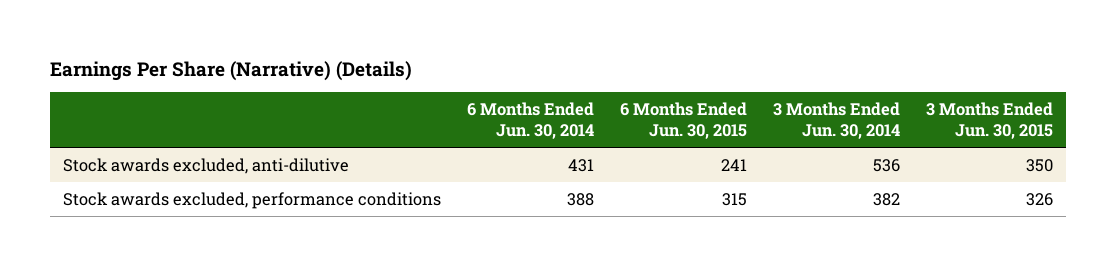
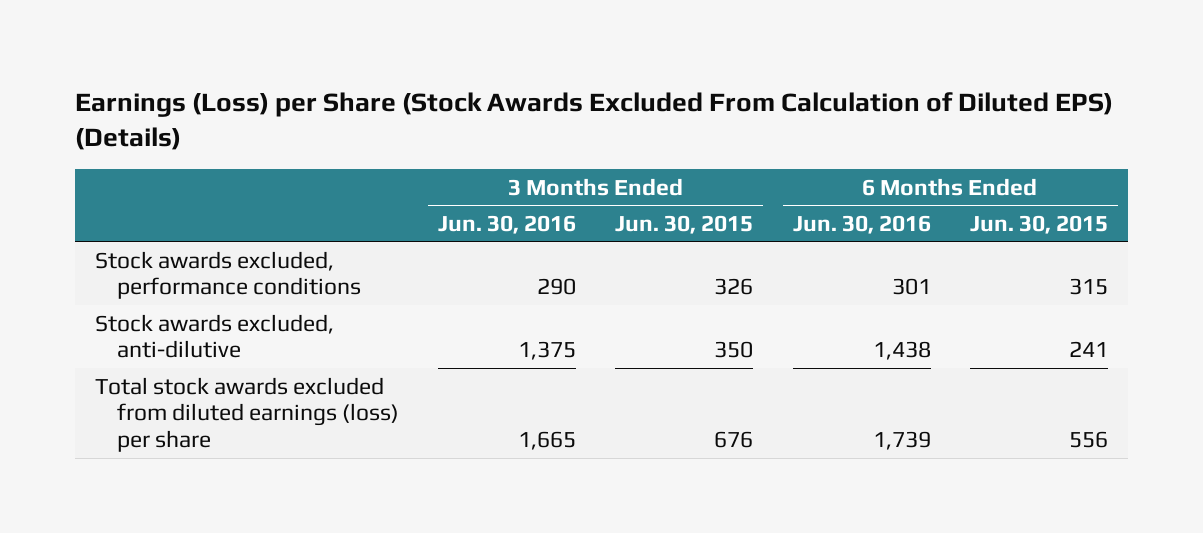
[49,60,412,81] Earnings Per Share (Narrative) (Details) -> [75,91,1114,151] Earnings (Loss) per Share (Stock Awards Excluded From Calculation of Diluted EPS) (Details)
[466,102,594,140] 6 Months Ended Jun. 30, 2014 -> none
[772,102,900,140] 3 Months Ended Jun. 30, 2014 -> none
none -> [437,214,576,234] Jun. 30, 2016
none -> [792,214,931,234] Jun. 30, 2016
[62,157,349,174] Stock awards excluded, anti-dilutive -> [94,313,334,359] Stock awards excluded, anti-dilutive
none -> [94,376,399,453] Total stock awards excluded from diluted earnings (loss) per share

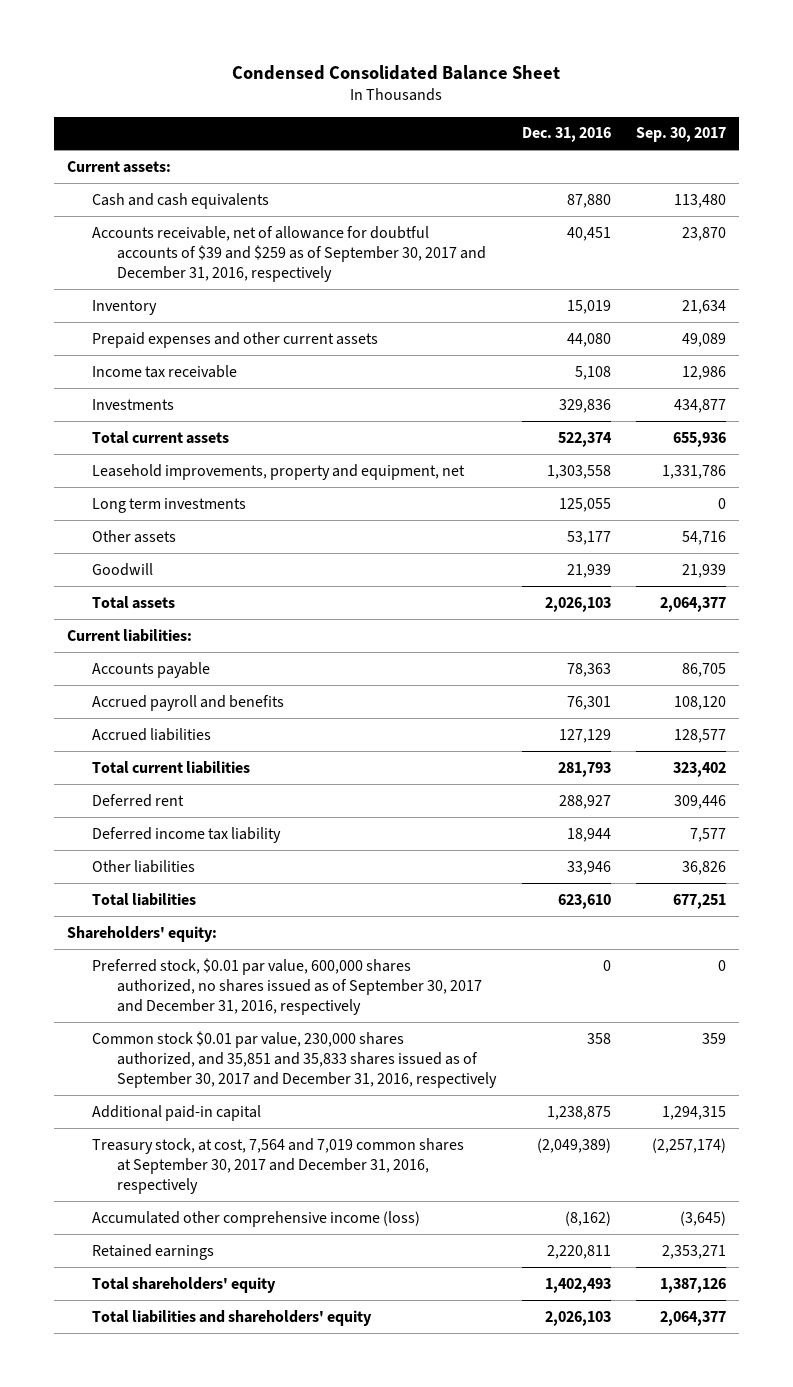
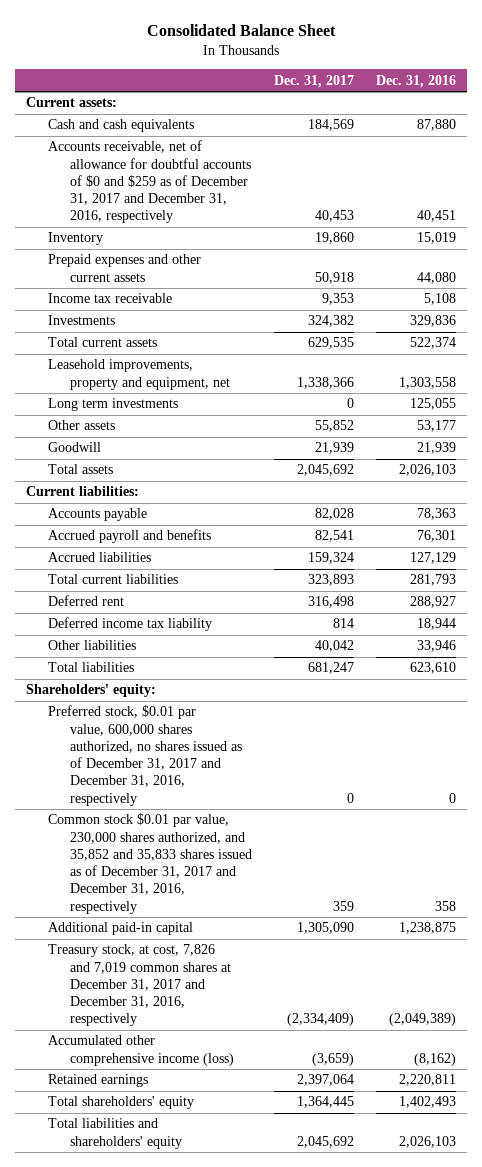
[232,64,561,80] Condensed Consolidated Balance Sheet -> [146,24,336,37] Consolidated Balance Sheet
[636,127,727,143] Sep. 30, 2017 -> none
none -> [274,74,355,88] Dec. 31, 2017
[91,225,486,283] Accounts receivable, net of allowance for doubtful accounts of $39 and $259 as of September 30, 2017 and December 31, 2016, respectively -> [47,140,251,224] Accounts receivable, net of allowance for doubtful accounts of $0 and $259 as of December 31, 2017 and December 31, 2016, respectively
[91,957,482,1016] Preferred stock, $0.01 par value, 600,000 shares authorized, no shares issued as of September 30, 2017 and December 31, 2016, respectively -> [47,705,242,806] Preferred stock, $0.01 par value, 600,000 shares authorized, no shares issued as of December 31, 2017 and December 31, 2016, respectively
[91,1030,497,1089] Common stock $0.01 par value, 230,000 shares authorized, and 35,851 and 35,833 shares issued as of September 30, 2017 and December 31, 2016, respectively -> [47,813,252,914] Common stock $0.01 par value, 230,000 shares authorized, and 35,852 and 35,833 shares issued as of December 31, 2017 and December 31, 2016, respectively
[91,1137,464,1195] Treasury stock, at cost, 7,564 and 7,019 common shares at September 30, 2017 and December 31, 2016, respectively -> [47,944,231,1027] Treasury stock, at cost, 7,826 and 7,019 common shares at December 31, 2017 and December 31, 2016, respectively

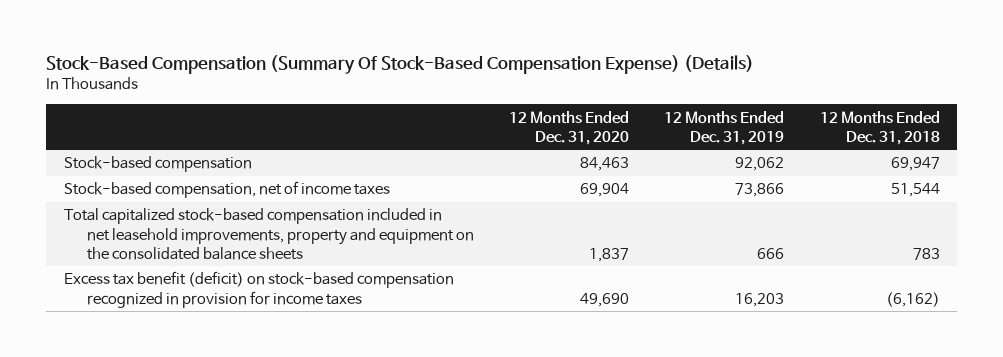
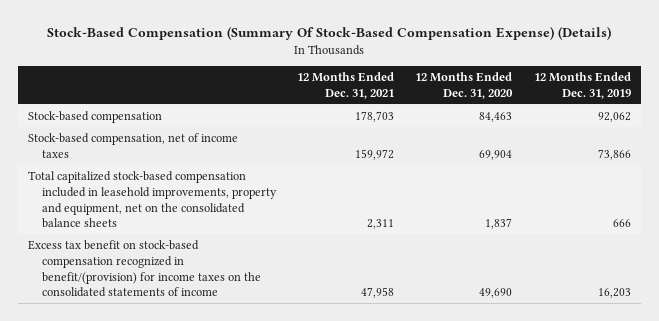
[819,110,940,145] 12 Months Ended Dec. 31, 2018 -> none
none -> [297,71,395,99] 12 Months Ended Dec. 31, 2021
[63,208,474,260] Total capitalized stock-based compensation included in net leasehold improvements, property and equipment on the consolidated balance sheets -> [28,171,277,229] Total capitalized stock-based compensation included in leasehold improvements, property and equipment, net on the consolidated balance sheets
[63,271,454,308] Excess tax benefit (deficit) on stock-based compensation recognized in provision for income taxes -> [28,240,261,298] Excess tax benefit on stock-based compensation recognized in benefit/(provision) for income taxes on the consolidated statements of income

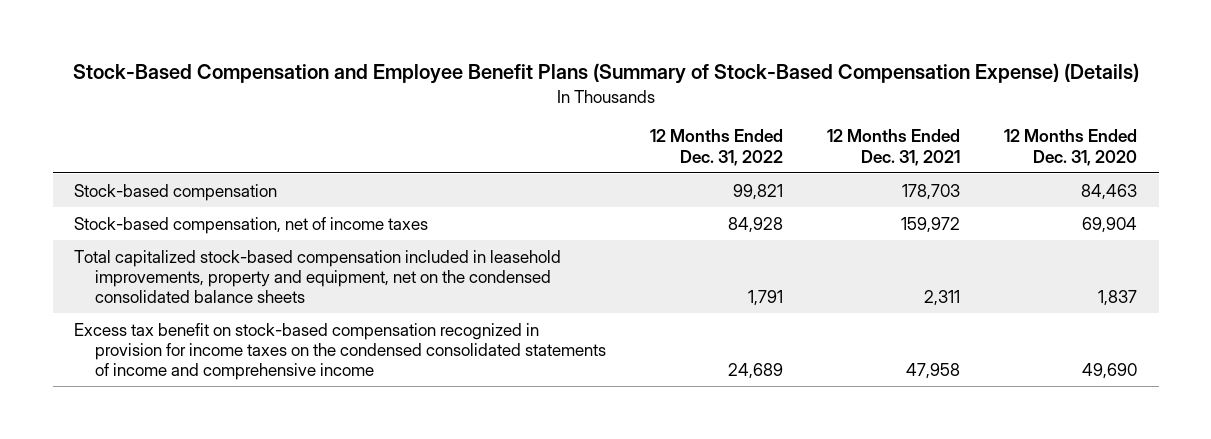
[47,25,612,40] Stock-Based Compensation (Summary Of Stock-Based Compensation Expense) (Details) -> [72,63,1139,85] Stock-Based Compensation and Employee Benefit Plans (Summary of Stock-Based Compensation Expense) (Details)
[533,71,631,99] 12 Months Ended Dec. 31, 2019 -> none
none -> [650,129,784,166] 12 Months Ended Dec. 31, 2022
[28,171,277,229] Total capitalized stock-based compensation included in leasehold improvements, property and equipment, net on the consolidated balance sheets -> [74,249,562,304] Total capitalized stock-based compensation included in leasehold improvements, property and equipment, net on the condensed consolidated balance sheets
[28,240,261,298] Excess tax benefit on stock-based compensation recognized in benefit/(provision) for income taxes on the consolidated statements of income -> [74,322,607,381] Excess tax benefit on stock-based compensation recognized in provision for income taxes on the condensed consolidated statements of income and comprehensive income

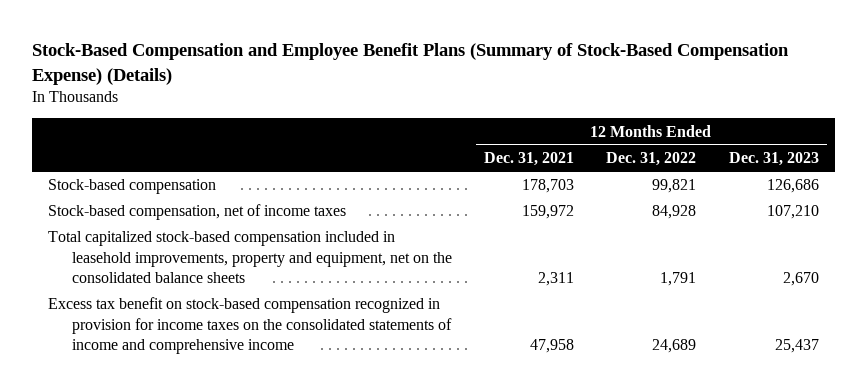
[1003,129,1137,166] 12 Months Ended Dec. 31, 2020 -> none
none -> [728,152,819,167] Dec. 31, 2023
[74,249,562,304] Total capitalized stock-based compensation included in leasehold improvements, property and equipment, net on the condensed consolidated balance sheets -> [47,231,452,283] Total capitalized stock-based compensation included in leasehold improvements, property and equipment, net on the consolidated balance sheets
[74,322,607,381] Excess tax benefit on stock-based compensation recognized in provision for income taxes on the condensed consolidated statements of income and comprehensive income -> [47,297,452,354] Excess tax benefit on stock-based compensation recognized in provision for income taxes on the consolidated statements of income and comprehensive income

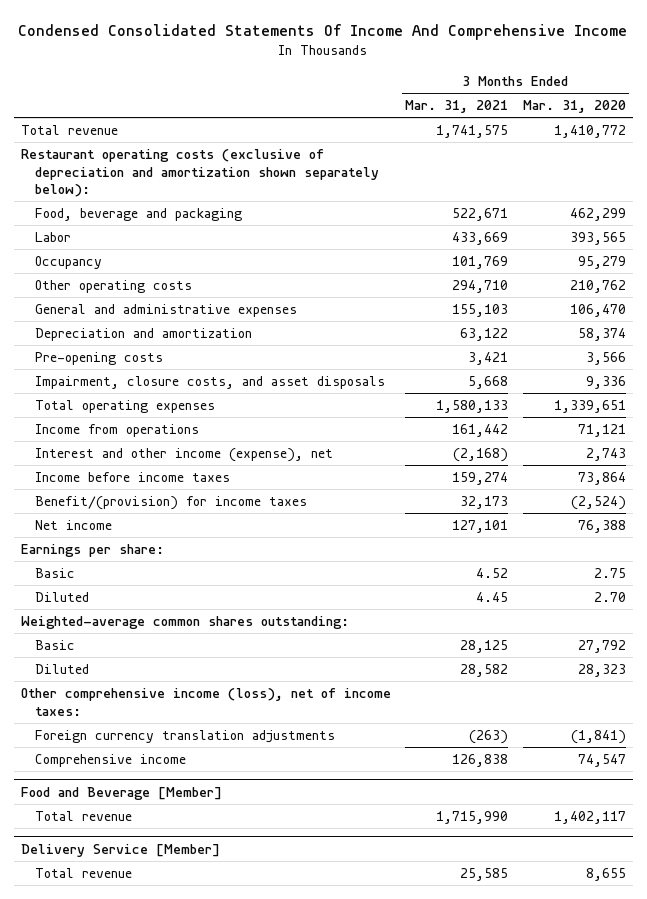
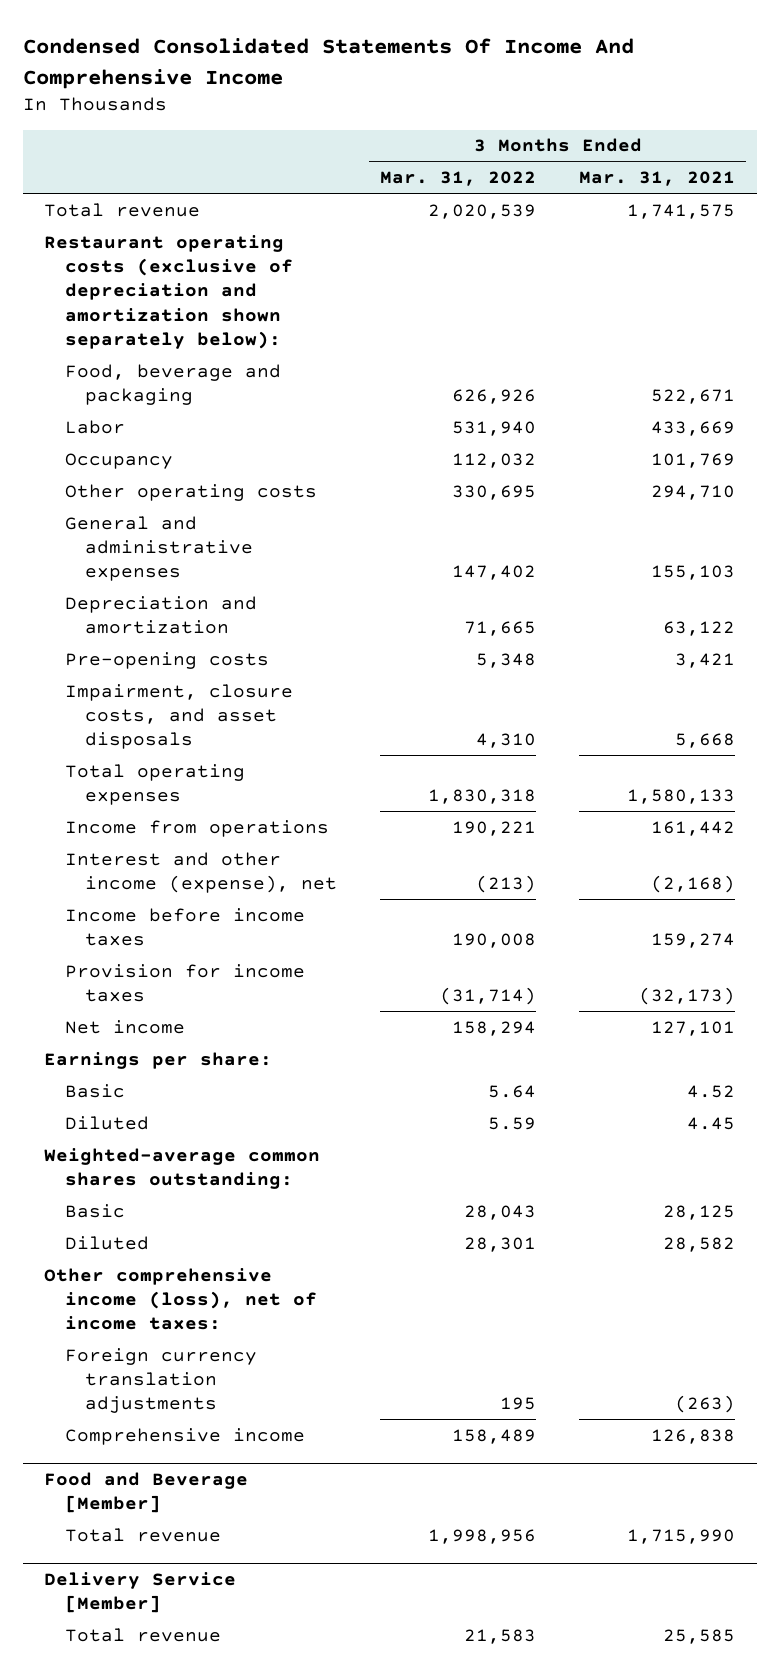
[522,99,626,113] Mar. 31, 2020 -> none
none -> [380,171,537,187] Mar. 31, 2022
[35,495,308,510] Benefit/(provision) for income taxes -> [64,963,305,1002] Provision for income taxes
[460,495,509,509] 32,173 -> [639,986,736,1005] (32,173)

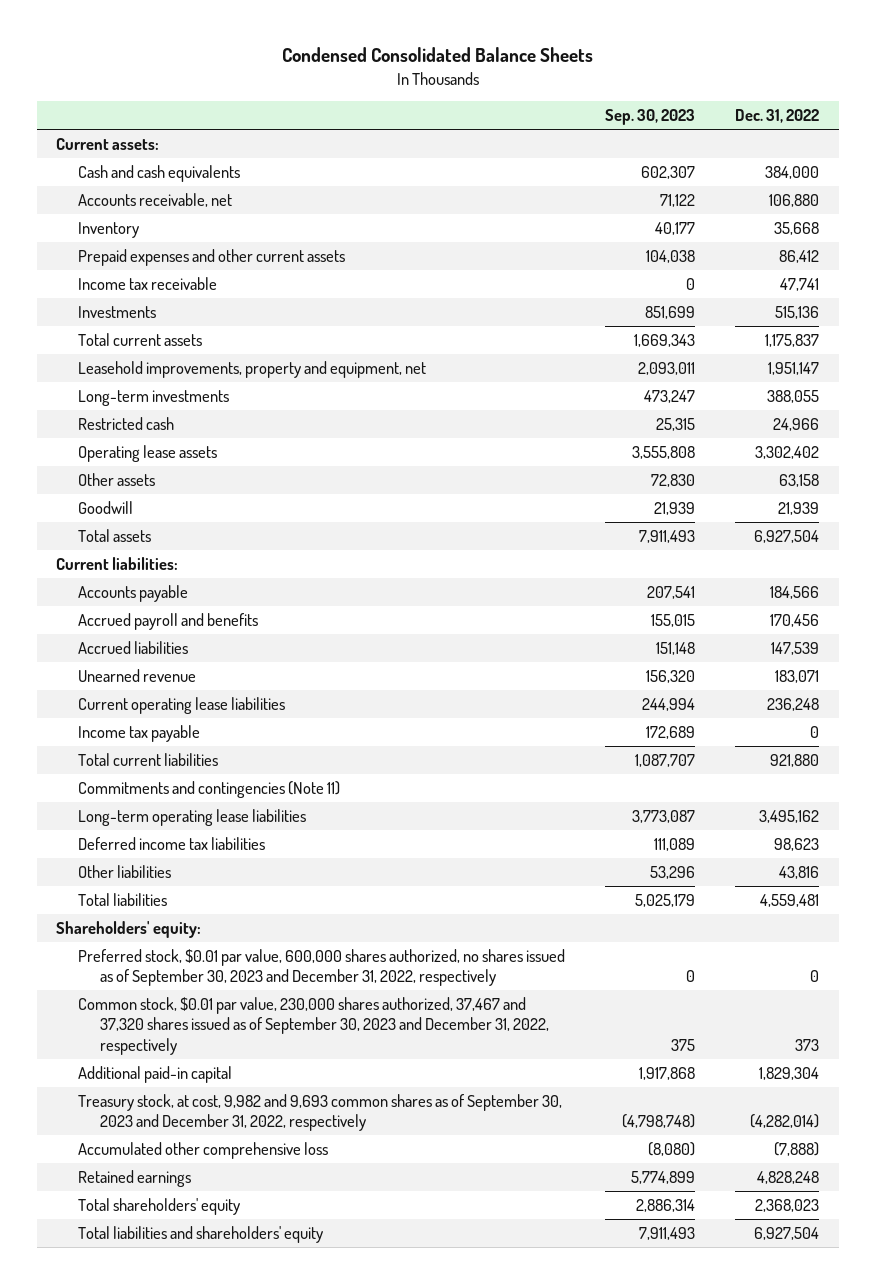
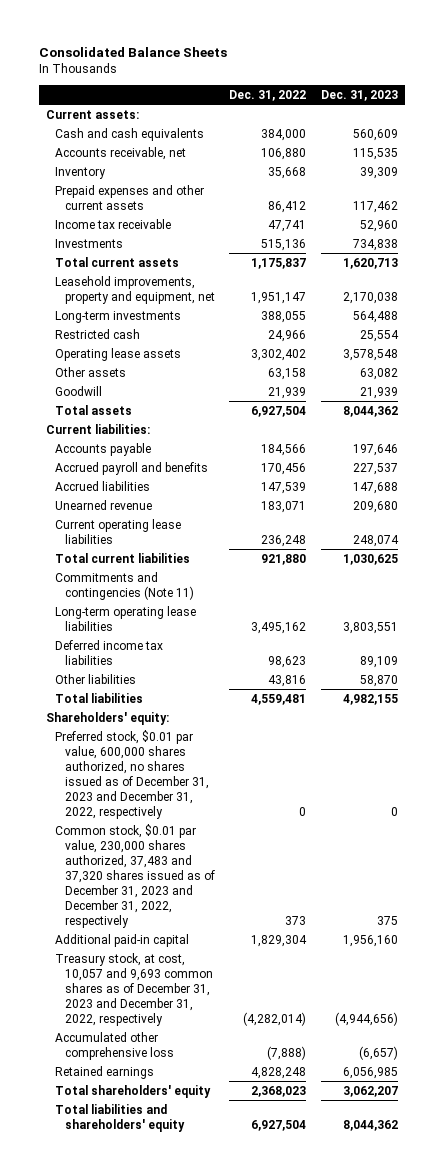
[281,47,593,63] Condensed Consolidated Balance Sheets -> [38,47,227,58] Consolidated Balance Sheets
[605,109,696,126] Sep. 30, 2023 -> none
none -> [321,89,399,101] Dec. 31, 2023
[78,725,201,743] Income tax payable -> none
[78,949,566,987] Preferred stock, $0.01 par value, 600,000 shares authorized, no shares issued as of September 30, 2023 and December 31, 2022, respectively -> [55,729,209,819] Preferred stock, $0.01 par value, 600,000 shares authorized, no shares issued as of December 31, 2023 and December 31, 2022, respectively
[78,997,550,1055] Common stock, $0.01 par value, 230,000 shares authorized, 37,467 and 37,320 shares issued as of September 30, 2023 and December 31, 2022, respectively -> [55,823,215,928] Common stock, $0.01 par value, 230,000 shares authorized, 37,483 and 37,320 shares issued as of December 31, 2023 and December 31, 2022, respectively
[78,1094,563,1132] Treasury stock, at cost, 9,982 and 9,693 common shares as of September 30, 2023 and December 31, 2022, respectively -> [55,952,213,1026] Treasury stock, at cost, 10,057 and 9,693 common shares as of December 31, 2023 and December 31, 2022, respectively

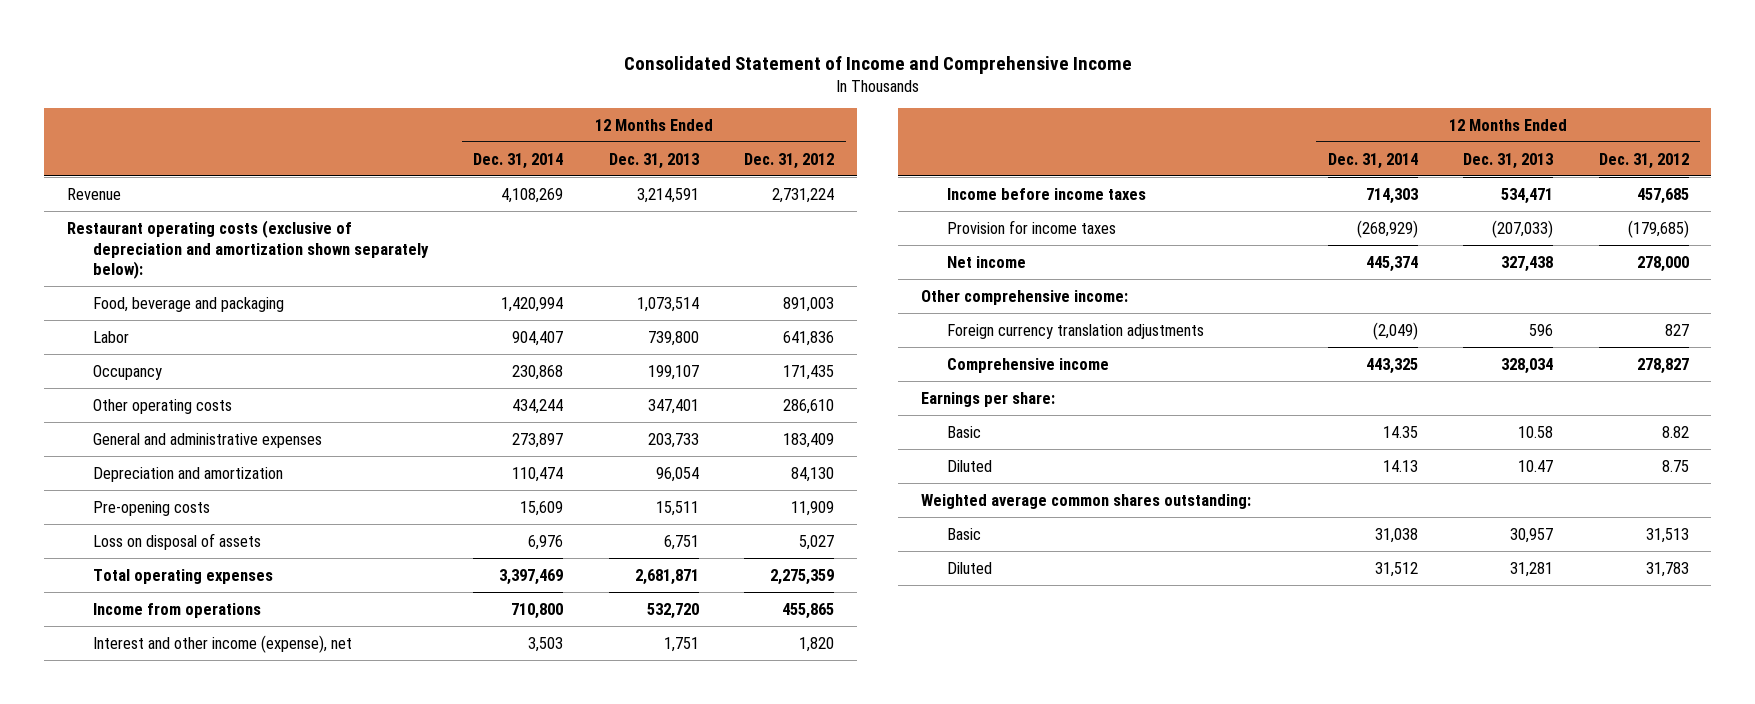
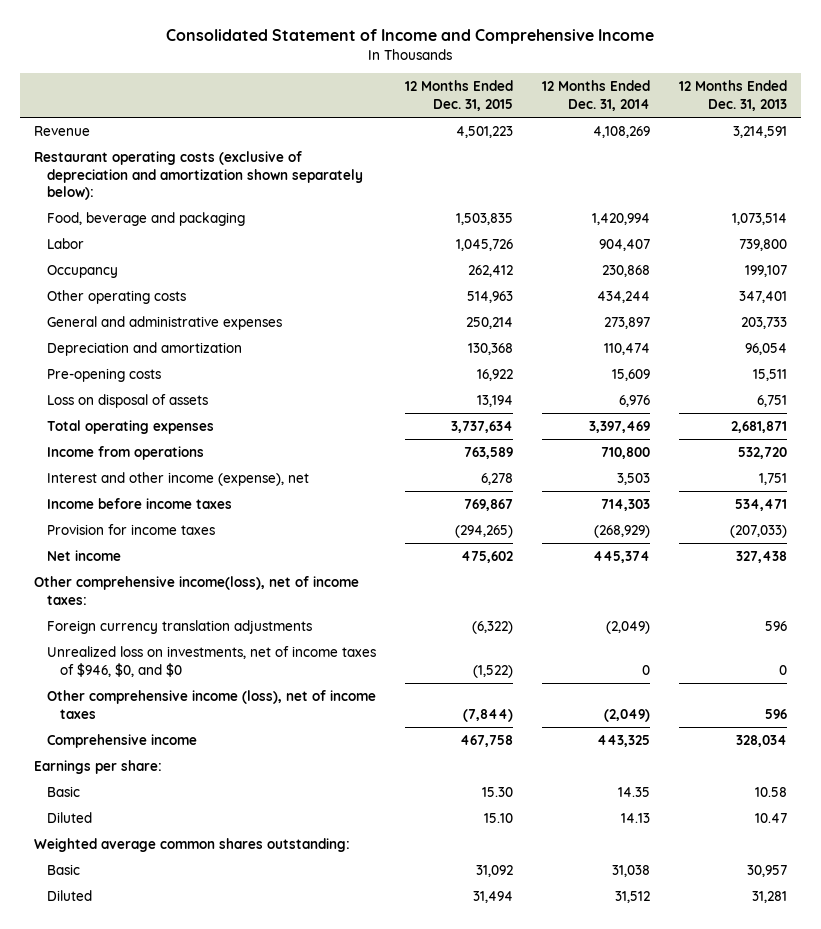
[744,152,835,169] Dec. 31, 2012 -> none
none -> [405,80,514,111] 12 Months Ended Dec. 31, 2015
[921,289,1129,305] Other comprehensive income: -> [34,576,360,605] Other comprehensive income(loss), net of income taxes:
none -> [47,646,377,677] Unrealized loss on investments, net of income taxes of $946, $0, and $0
none -> [47,690,377,719] Other comprehensive income (loss), net of income taxes

